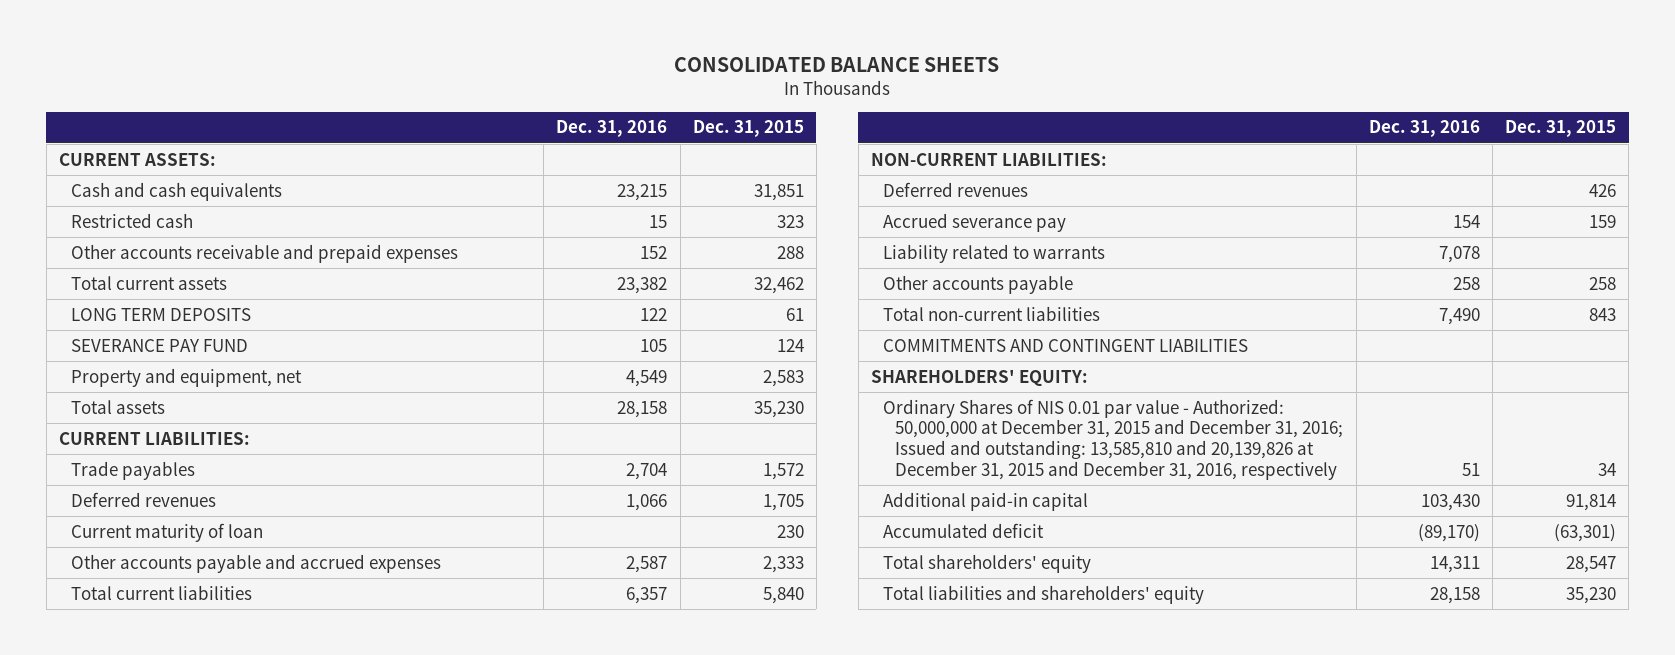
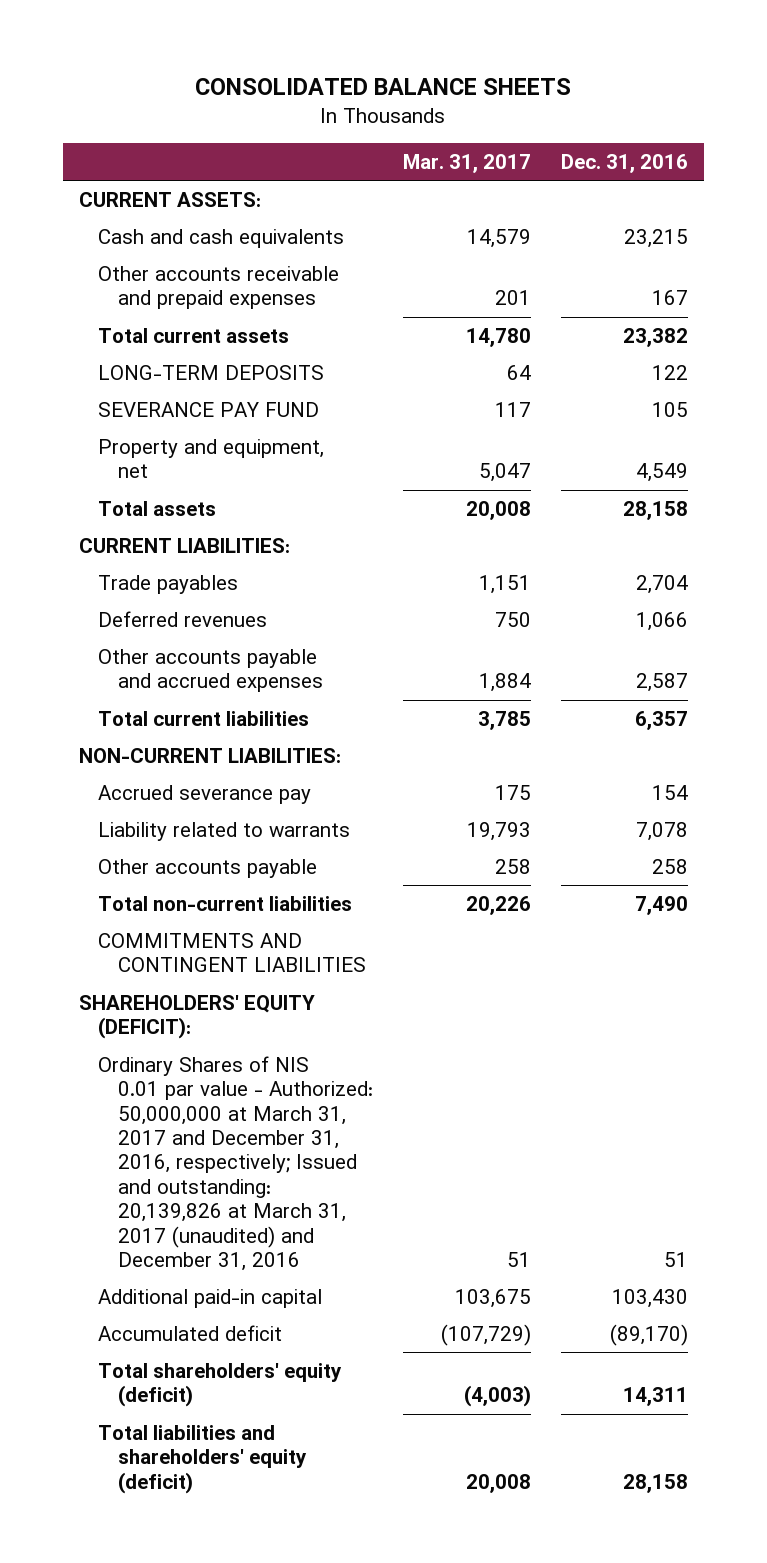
[692,120,804,138] Dec. 31, 2015 -> none
none -> [403,153,532,173] Mar. 31, 2017
[70,212,193,228] Restricted cash -> none
[640,245,668,259] 152 -> [652,290,689,306] 167
[70,307,251,321] LONG TERM DEPOSITS -> [98,364,325,380] LONG-TERM DEPOSITS
[70,522,263,542] Current maturity of loan -> none
[883,181,1029,197] Deferred revenues -> none
[871,368,1089,387] SHAREHOLDERS' EQUITY: -> [78,994,315,1040] SHAREHOLDERS' EQUITY (DEFICIT):
[883,398,1344,480] Ordinary Shares of NIS 0.01 par value - Authorized: 50,000,000 at December 31, 2015 and December 31, 2016; Issued and outstanding: 13,585,810 and 20,139,826 at December 31, 2015 and December 31, 2016, respectively -> [98,1055,374,1272] Ordinary Shares of NIS 0.01 par value - Authorized: 50,000,000 at March 31, 2017 and December 31, 2016, respectively; Issued and outstanding: 20,139,826 at March 31, 2017 (unaudited) and December 31, 2016
[883,553,1092,573] Total shareholders' equity -> [98,1362,343,1408] Total shareholders' equity (deficit)
[883,584,1205,604] Total liabilities and shareholders' equity -> [98,1424,308,1494] Total liabilities and shareholders' equity (deficit)

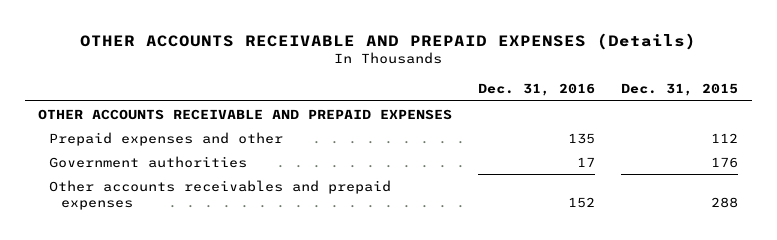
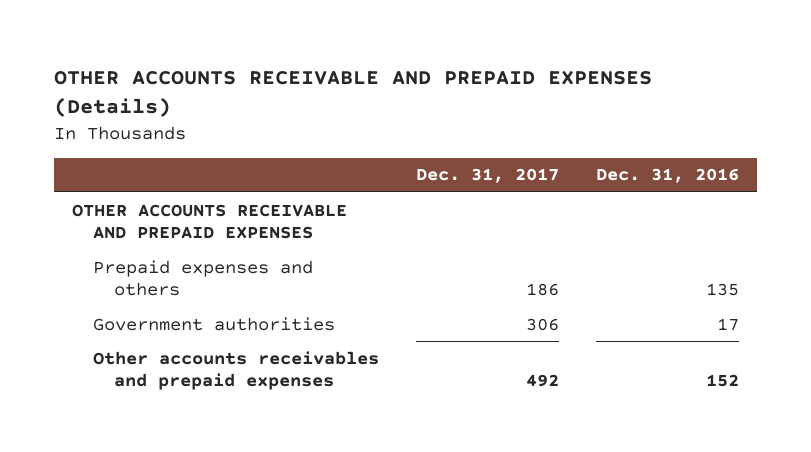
[621,83,739,97] Dec. 31, 2015 -> none
none -> [415,168,559,184] Dec. 31, 2017
[49,131,284,146] Prepaid expenses and other -> [93,259,314,297] Prepaid expenses and others

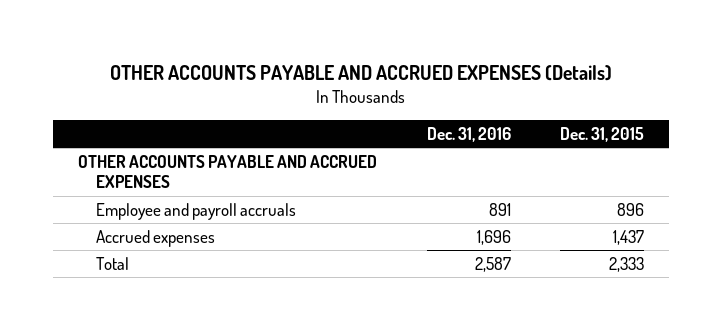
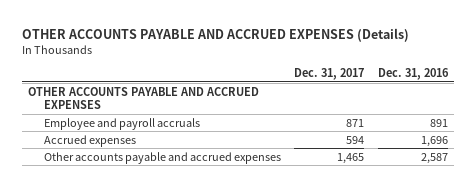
[560,126,645,142] Dec. 31, 2015 -> none
none -> [294,68,365,81] Dec. 31, 2017
[96,256,130,270] Total -> [44,151,282,164] Other accounts payable and accrued expenses

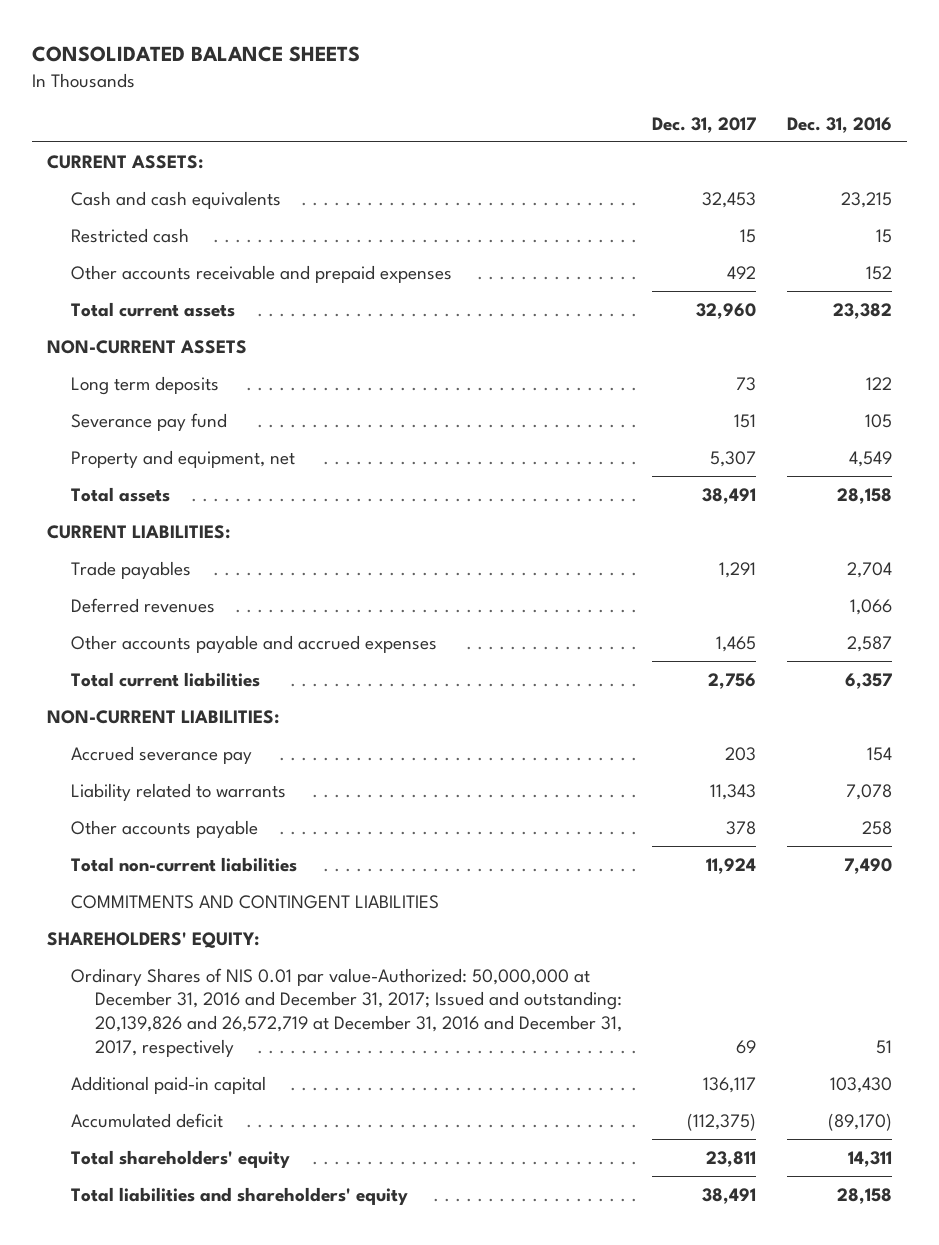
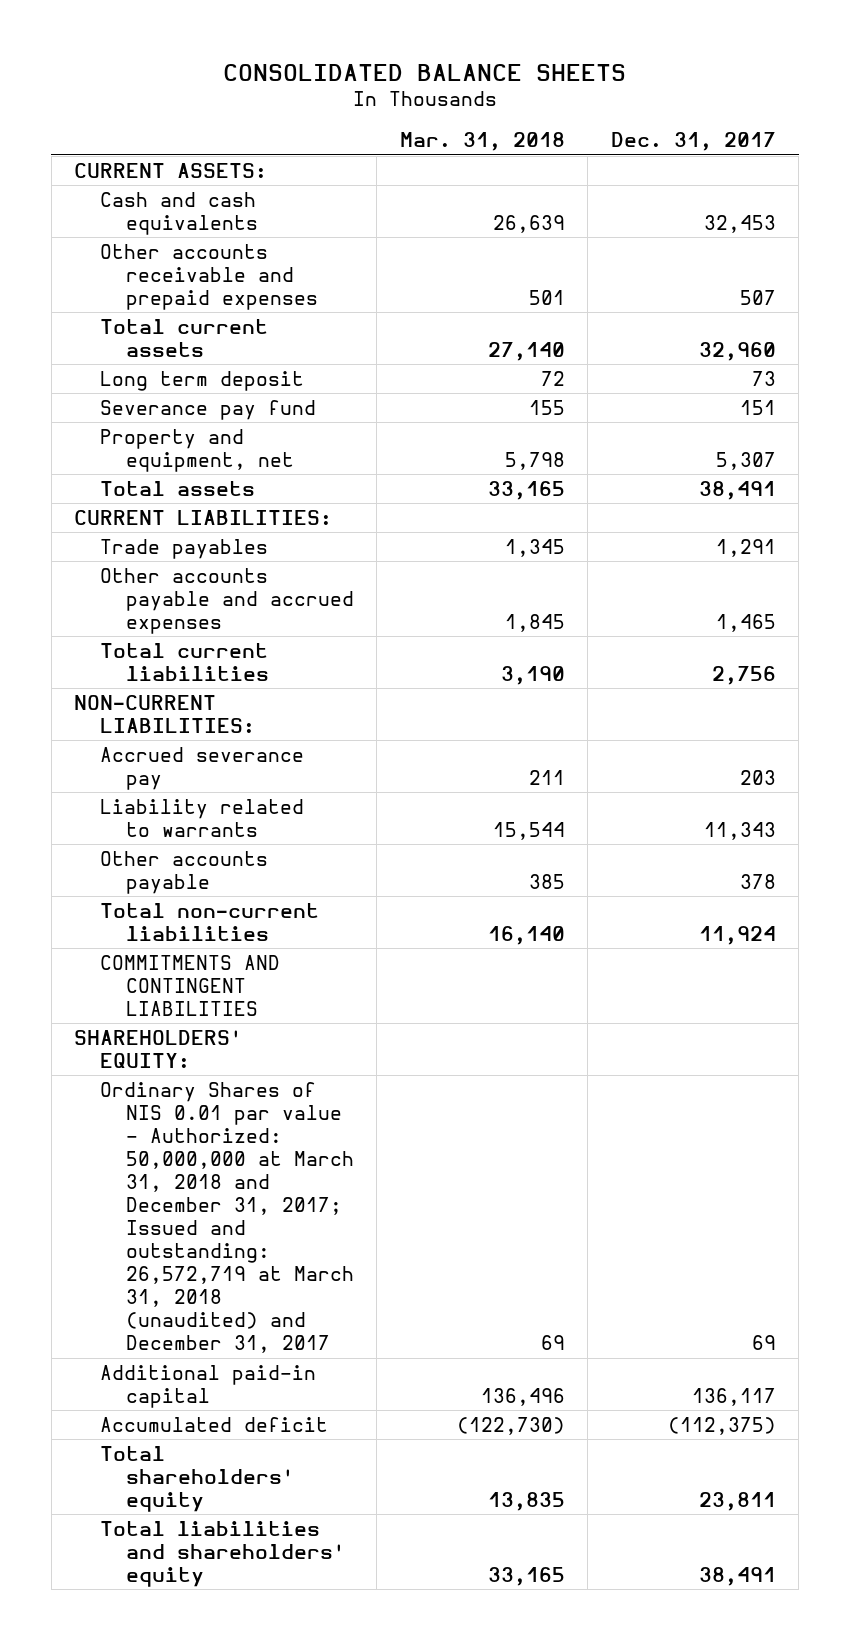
[786,116,892,133] Dec. 31, 2016 -> none
none -> [399,132,565,152] Mar. 31, 2018
[71,227,190,243] Restricted cash -> none
[727,265,757,279] 492 -> [739,290,776,306] 507
[47,339,248,354] NON-CURRENT ASSETS -> none
[71,375,220,395] Long term deposits -> [99,370,304,391] Long term deposit
[71,597,216,613] Deferred revenues -> none
[71,967,623,1057] Ordinary Shares of NIS 0.01 par value-Authorized: 50,000,000 at December 31, 2016 and December 31, 2017; Issued and outstanding: 20,139,826 and 26,572,719 at December 31, 2016 and December 31, 2017, respectively -> [99,1081,354,1354] Ordinary Shares of NIS 0.01 par value - Authorized: 50,000,000 at March 31, 2018 and December 31, 2017; Issued and outstanding: 26,572,719 at March 31, 2018 (unaudited) and December 31, 2017

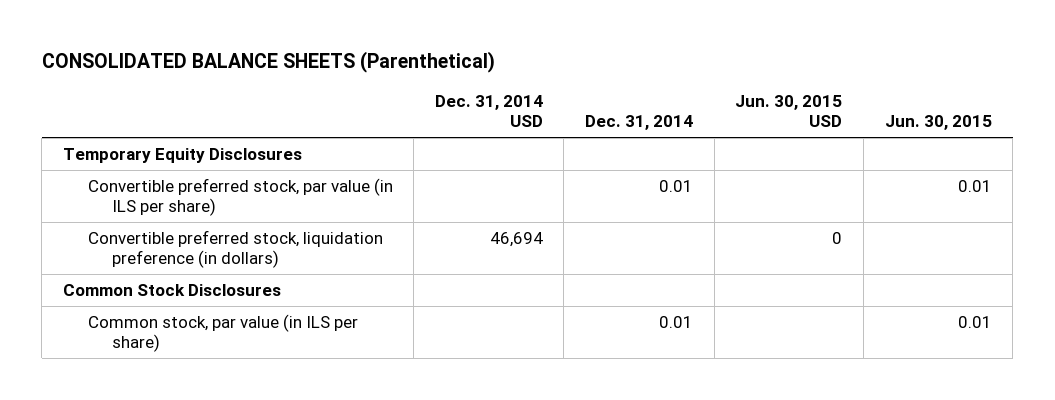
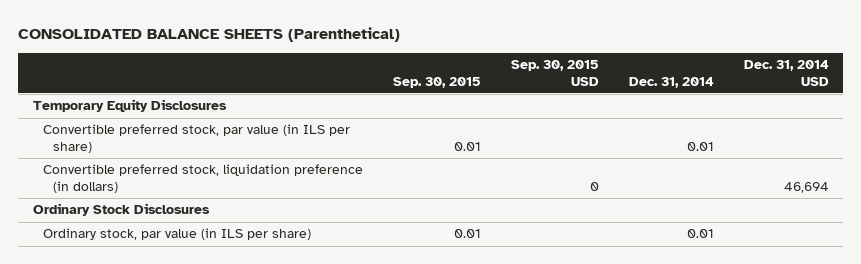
[735,95,843,128] Jun. 30, 2015 USD -> none
[884,115,992,131] Jun. 30, 2015 -> none
none -> [392,76,481,88] Sep. 30, 2015
none -> [510,60,599,86] Sep. 30, 2015 USD
[63,283,282,296] Common Stock Disclosures -> [32,203,210,217] Ordinary Stock Disclosures
[87,313,358,353] Common stock, par value (in ILS per share) -> [42,228,311,241] Ordinary stock, par value (in ILS per share)

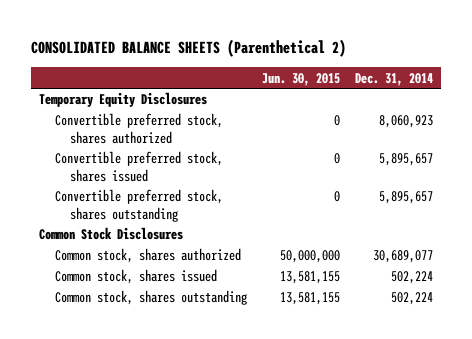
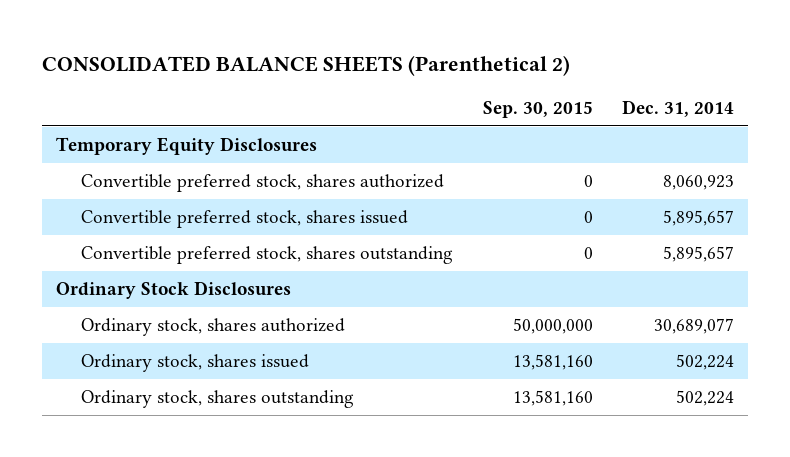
[261,72,340,86] Jun. 30, 2015 -> none
none -> [482,100,593,118] Sep. 30, 2015
[38,227,183,241] Common Stock Disclosures -> [56,281,292,300] Ordinary Stock Disclosures
[54,248,241,264] Common stock, shares authorized -> [81,318,346,337] Ordinary stock, shares authorized
[54,269,217,285] Common stock, shares issued -> [81,354,310,373] Ordinary stock, shares issued
[54,290,247,306] Common stock, shares outstanding -> [81,390,355,409] Ordinary stock, shares outstanding

